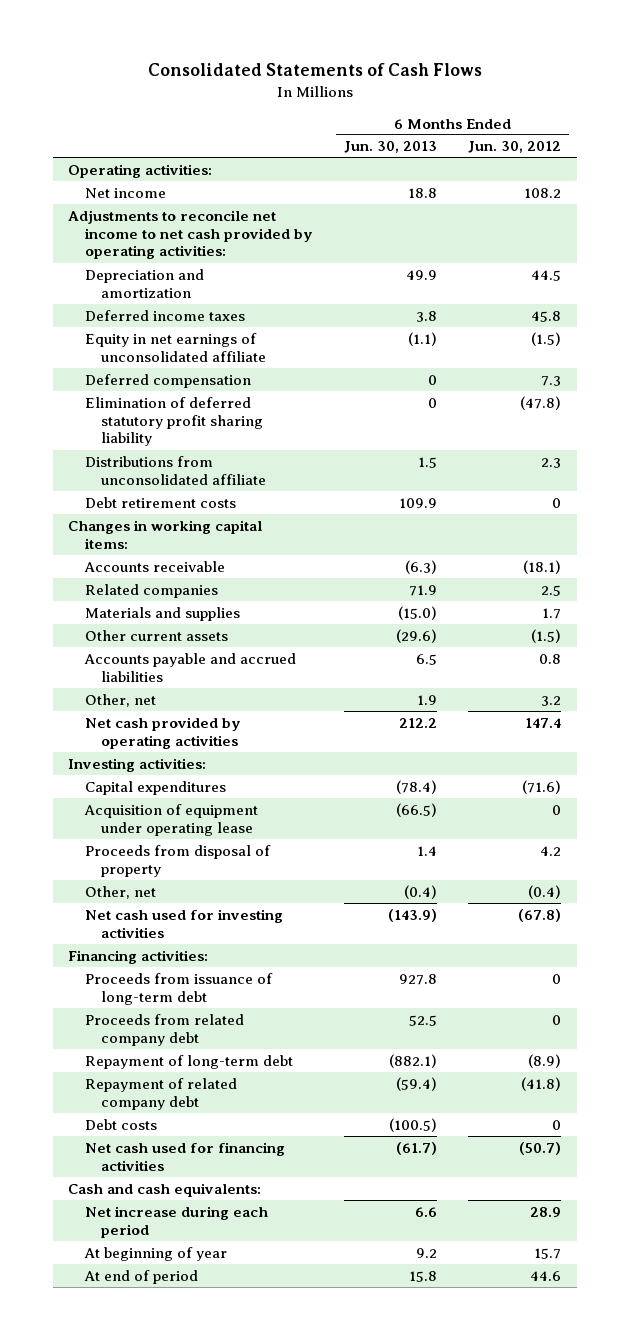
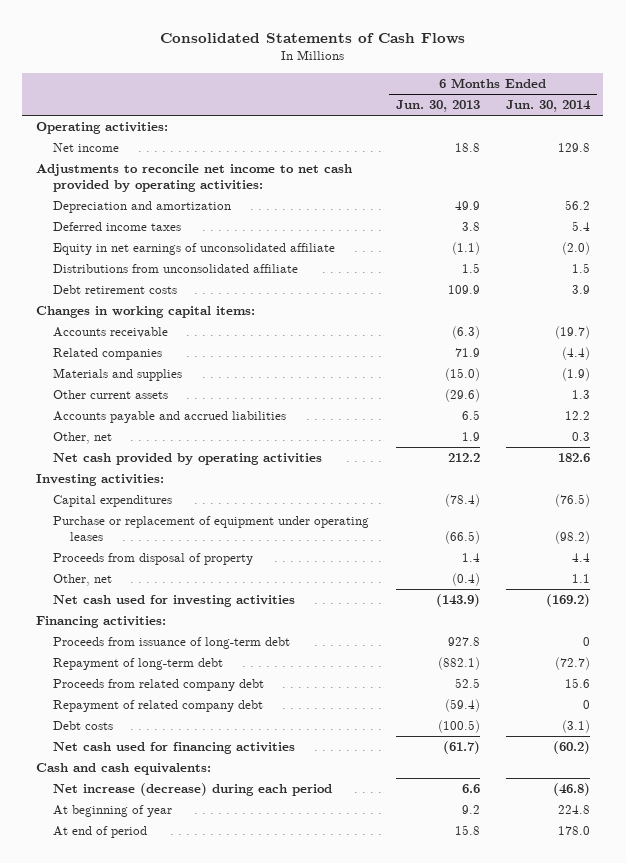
[468,141,562,154] Jun. 30, 2012 -> none
none -> [506,100,592,113] Jun. 30, 2014
[84,373,251,388] Deferred compensation -> none
[84,396,263,447] Elimination of deferred statutory profit sharing liability -> none
[83,803,258,836] Acquisition of equipment under operating lease -> [52,515,369,541] Purchase or replacement of equipment under operating leases
[84,1013,244,1046] Proceeds from related company debt -> [52,678,264,691] Proceeds from related company debt
[84,1205,268,1238] Net increase during each period -> [52,782,332,796] Net increase (decrease) during each period

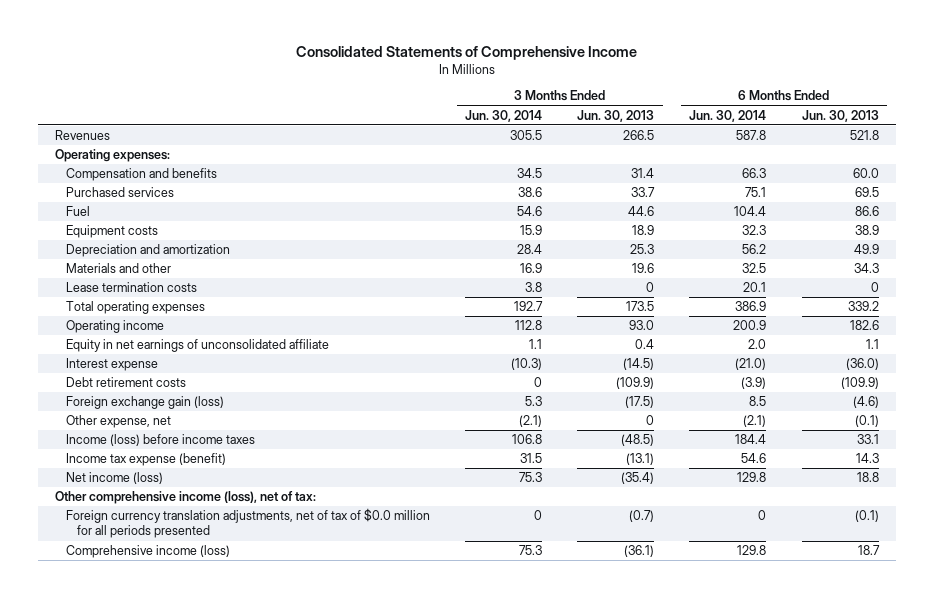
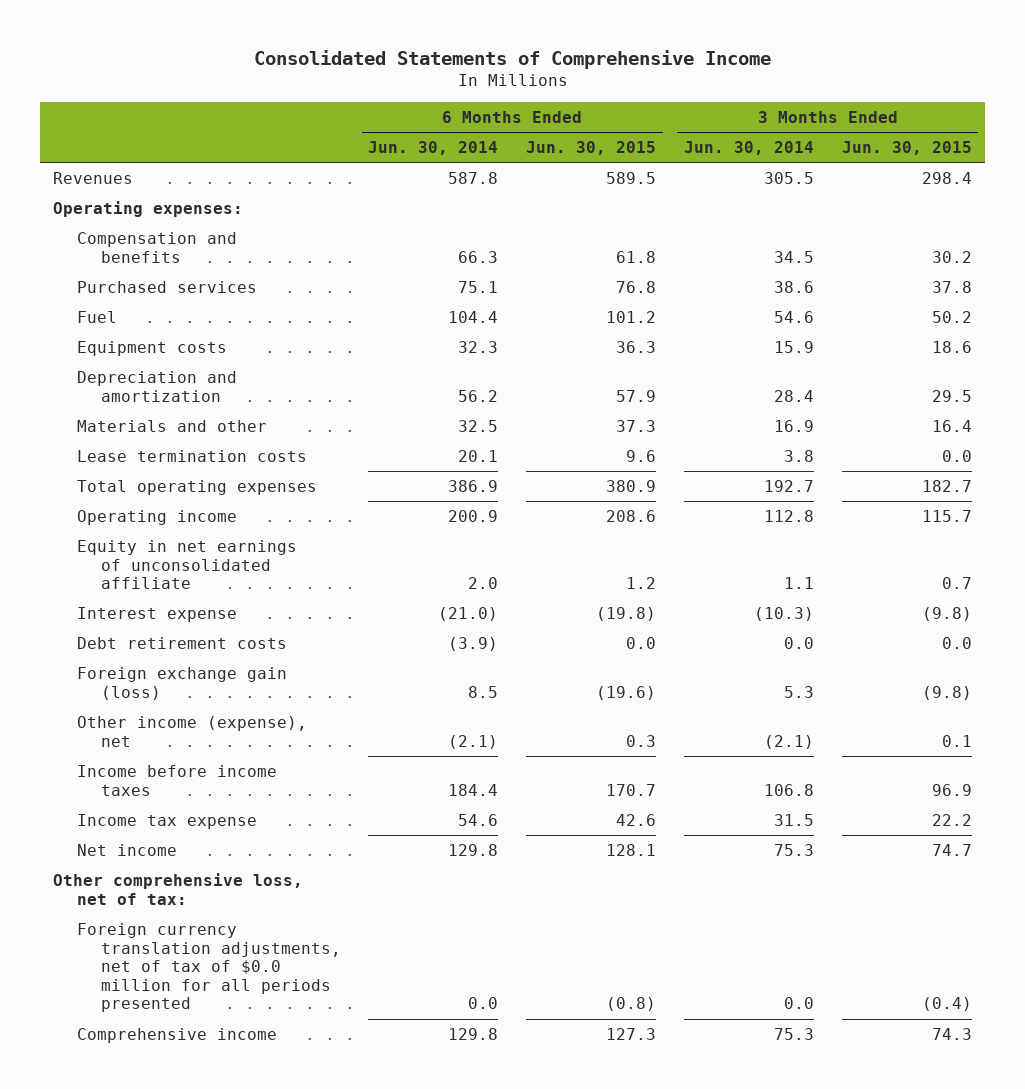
[577,109,655,122] Jun. 30, 2013 -> none
[801,109,879,122] Jun. 30, 2013 -> none
none -> [526,141,657,156] Jun. 30, 2015
none -> [841,141,972,156] Jun. 30, 2015
[534,377,543,388] 0 -> [783,636,814,649] 0.0
[66,415,172,429] Other expense, net -> [77,715,308,747] Other income (expense), net
[66,434,256,447] Income (loss) before income taxes -> [77,764,278,796] Income before income taxes
[66,453,227,467] Income tax expense (benefit) -> [77,813,258,829] Income tax expense
[66,472,164,485] Net income (loss) -> [77,843,178,856] Net income
[55,491,317,505] Other comprehensive income (loss), net of tax: -> [53,872,304,905] Other comprehensive loss, net of tax:
[534,510,543,521] 0 -> [783,997,814,1010] 0.0
[758,510,767,521] 0 -> [468,997,499,1010] 0.0
[66,545,231,559] Comprehensive income (loss) -> [77,1027,278,1043] Comprehensive income

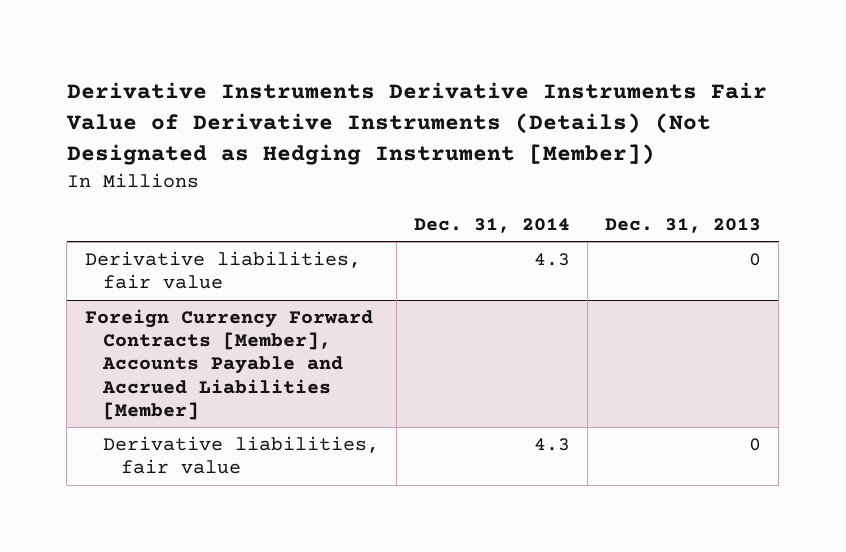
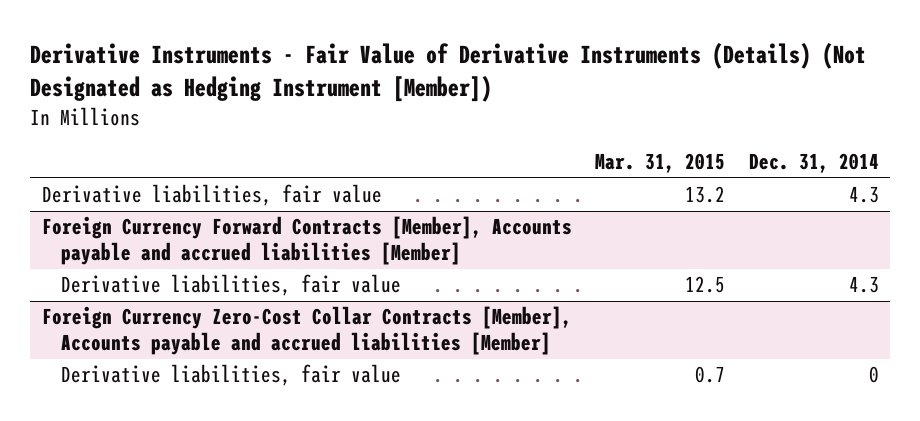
[65,81,767,165] Derivative Instruments Derivative Instruments Fair Value of Derivative Instruments (Details) (Not Designated as Hedging Instrument [Member]) -> [29,41,866,102] Derivative Instruments - Fair Value of Derivative Instruments (Details) (Not Designated as Hedging Instrument [Member])
[605,217,762,233] Dec. 31, 2013 -> none
none -> [595,153,726,174] Mar. 31, 2015
[84,309,373,420] Foreign Currency Forward Contracts [Member], Accounts Payable and Accrued Liabilities [Member] -> [41,216,572,266] Foreign Currency Forward Contracts [Member], Accounts payable and accrued liabilities [Member]
none -> [41,306,572,356] Foreign Currency Zero-Cost Collar Contracts [Member], Accounts payable and accrued liabilities [Member]
none -> [61,364,402,387] Derivative liabilities, fair value

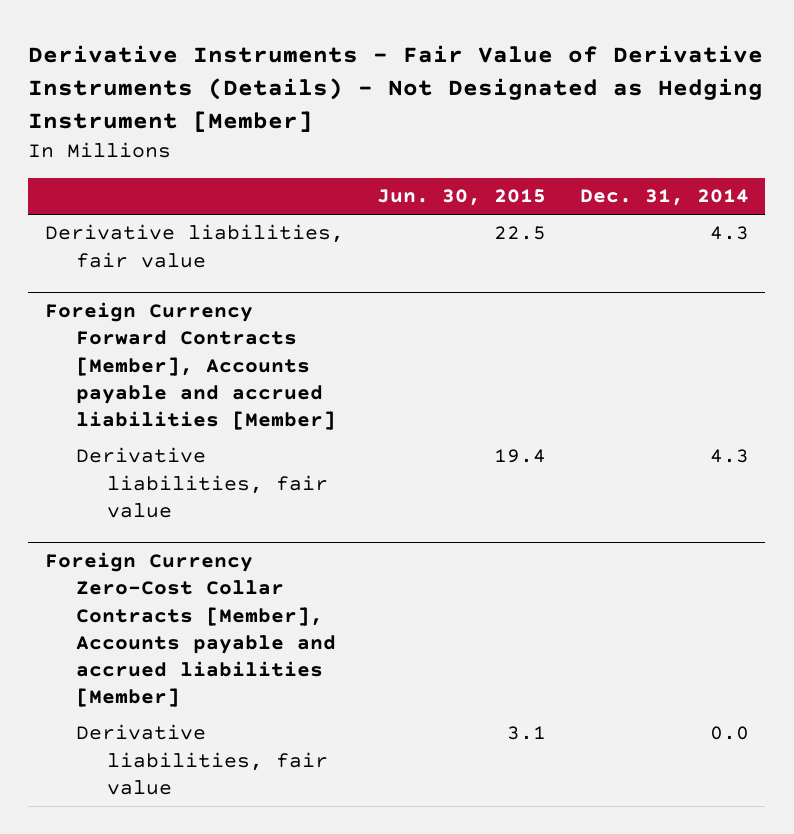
[29,41,866,102] Derivative Instruments - Fair Value of Derivative Instruments (Details) (Not Designated as Hedging Instrument [Member]) -> [28,44,764,132] Derivative Instruments - Fair Value of Derivative Instruments (Details) - Not Designated as Hedging Instrument [Member]
[595,153,726,174] Mar. 31, 2015 -> none
none -> [377,189,547,207] Jun. 30, 2015
[868,366,879,384] 0 -> [709,726,749,741] 0.0

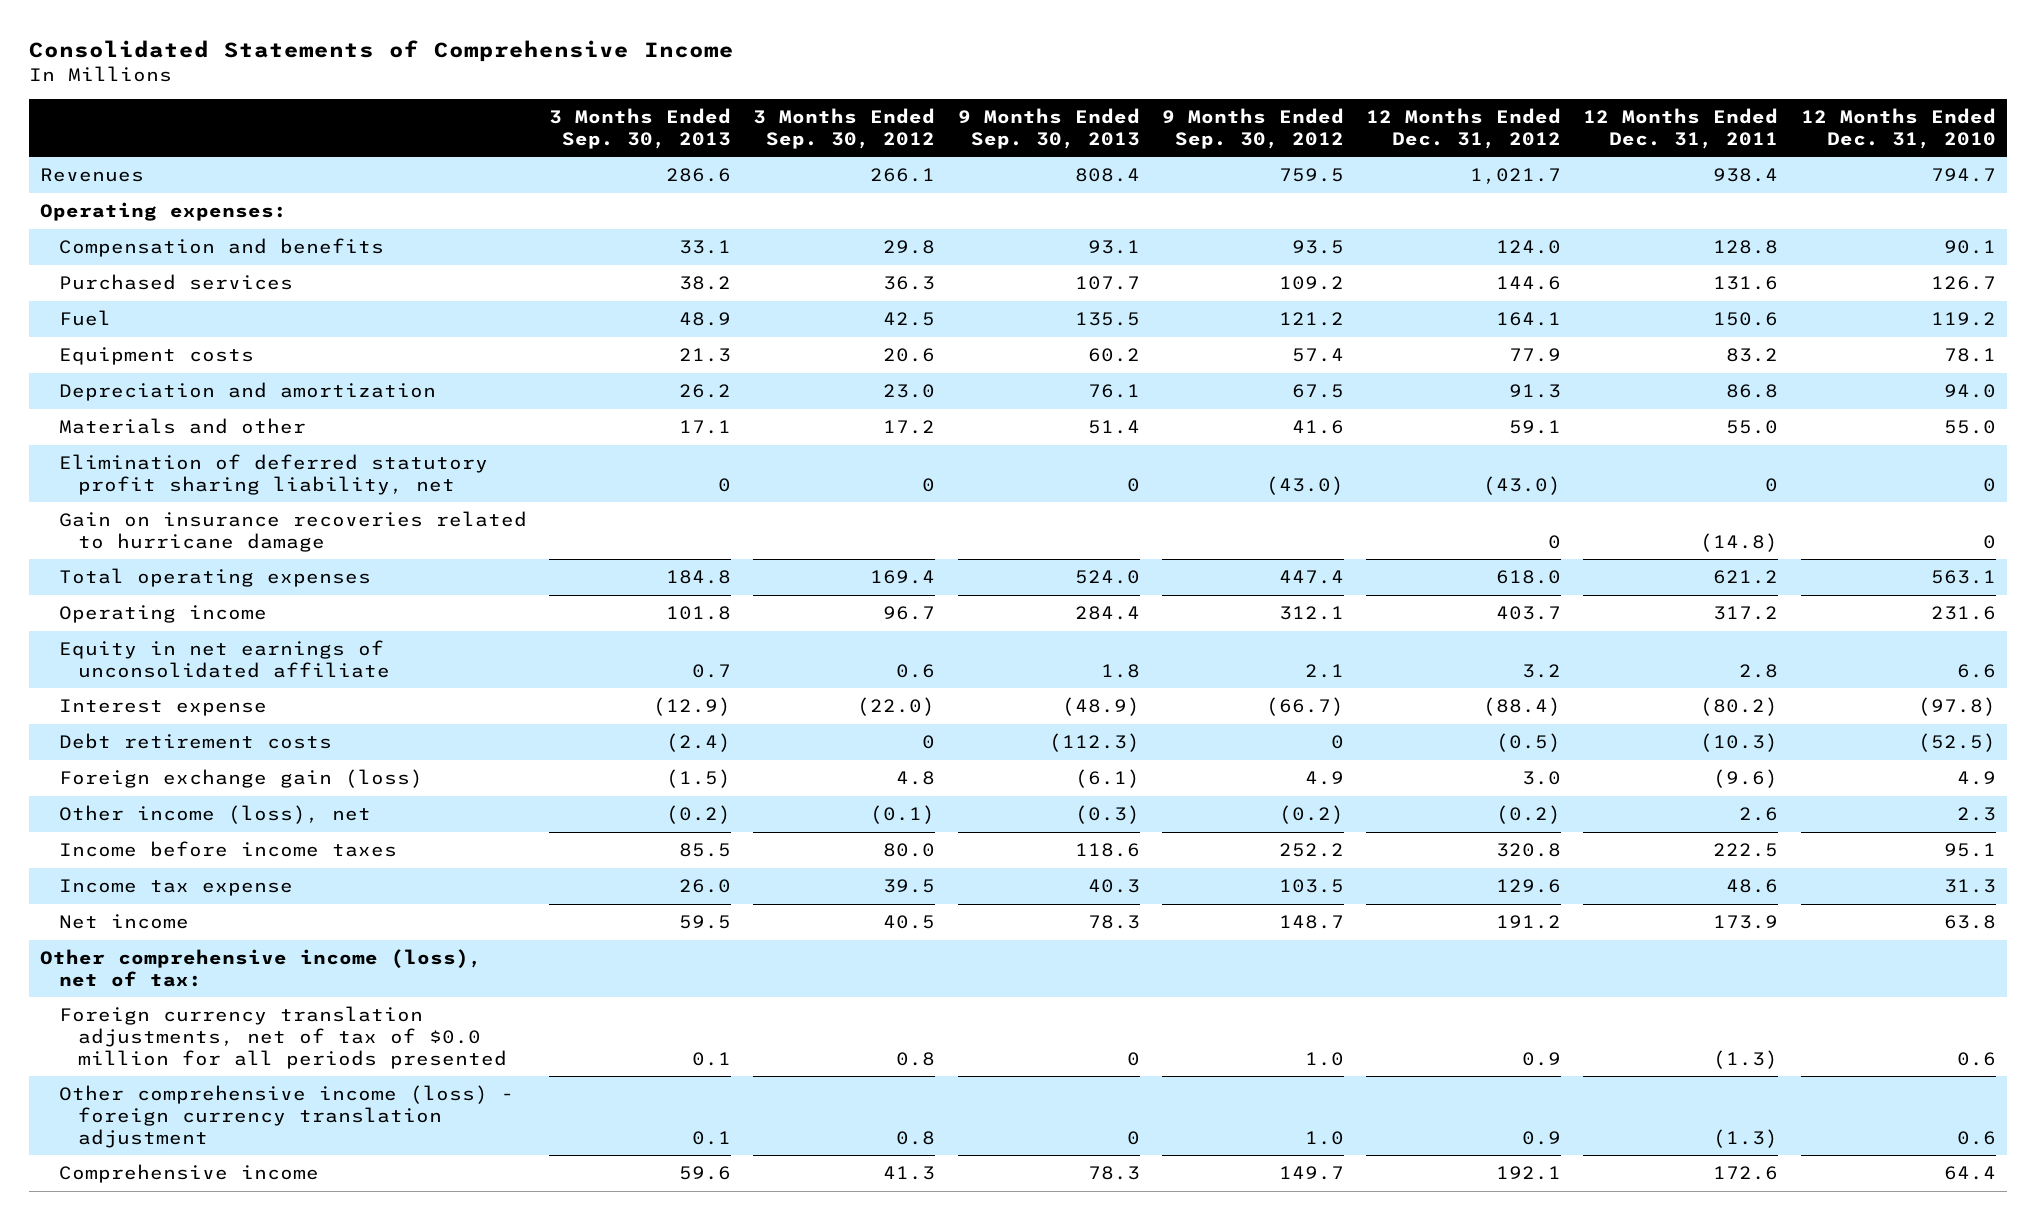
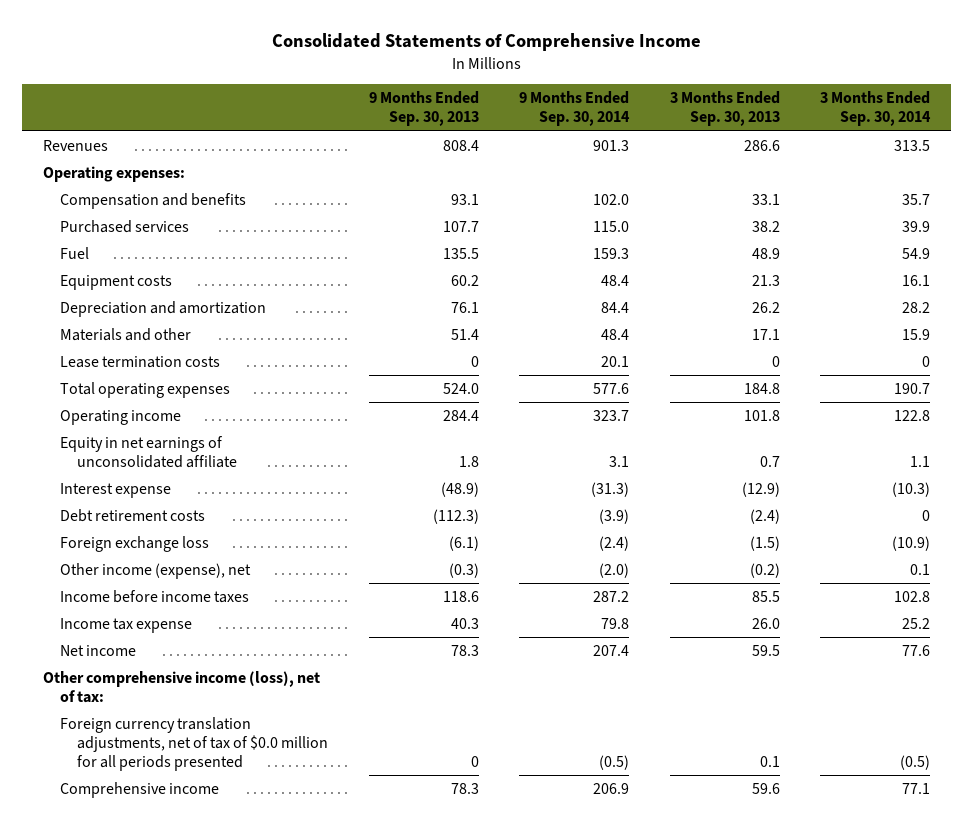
[753,107,936,149] 3 Months Ended Sep. 30, 2012 -> none
[1161,107,1344,149] 9 Months Ended Sep. 30, 2012 -> none
[1366,107,1562,149] 12 Months Ended Dec. 31, 2012 -> none
[1583,107,1779,149] 12 Months Ended Dec. 31, 2011 -> none
[1800,107,1996,149] 12 Months Ended Dec. 31, 2010 -> none
none -> [519,91,631,127] 9 Months Ended Sep. 30, 2014
none -> [820,91,932,127] 3 Months Ended Sep. 30, 2014
[58,454,488,495] Elimination of deferred statutory profit sharing liability, net -> none
[58,511,527,552] Gain on insurance recoveries related to hurricane damage -> none
none -> [59,355,220,368] Lease termination costs
[58,769,423,789] Foreign exchange gain (loss) -> [59,535,209,552] Foreign exchange loss
[58,805,371,825] Other income (loss), net -> [59,562,251,579] Other income (expense), net
[58,1085,514,1148] Other comprehensive income (loss) - foreign currency translation adjustment -> none

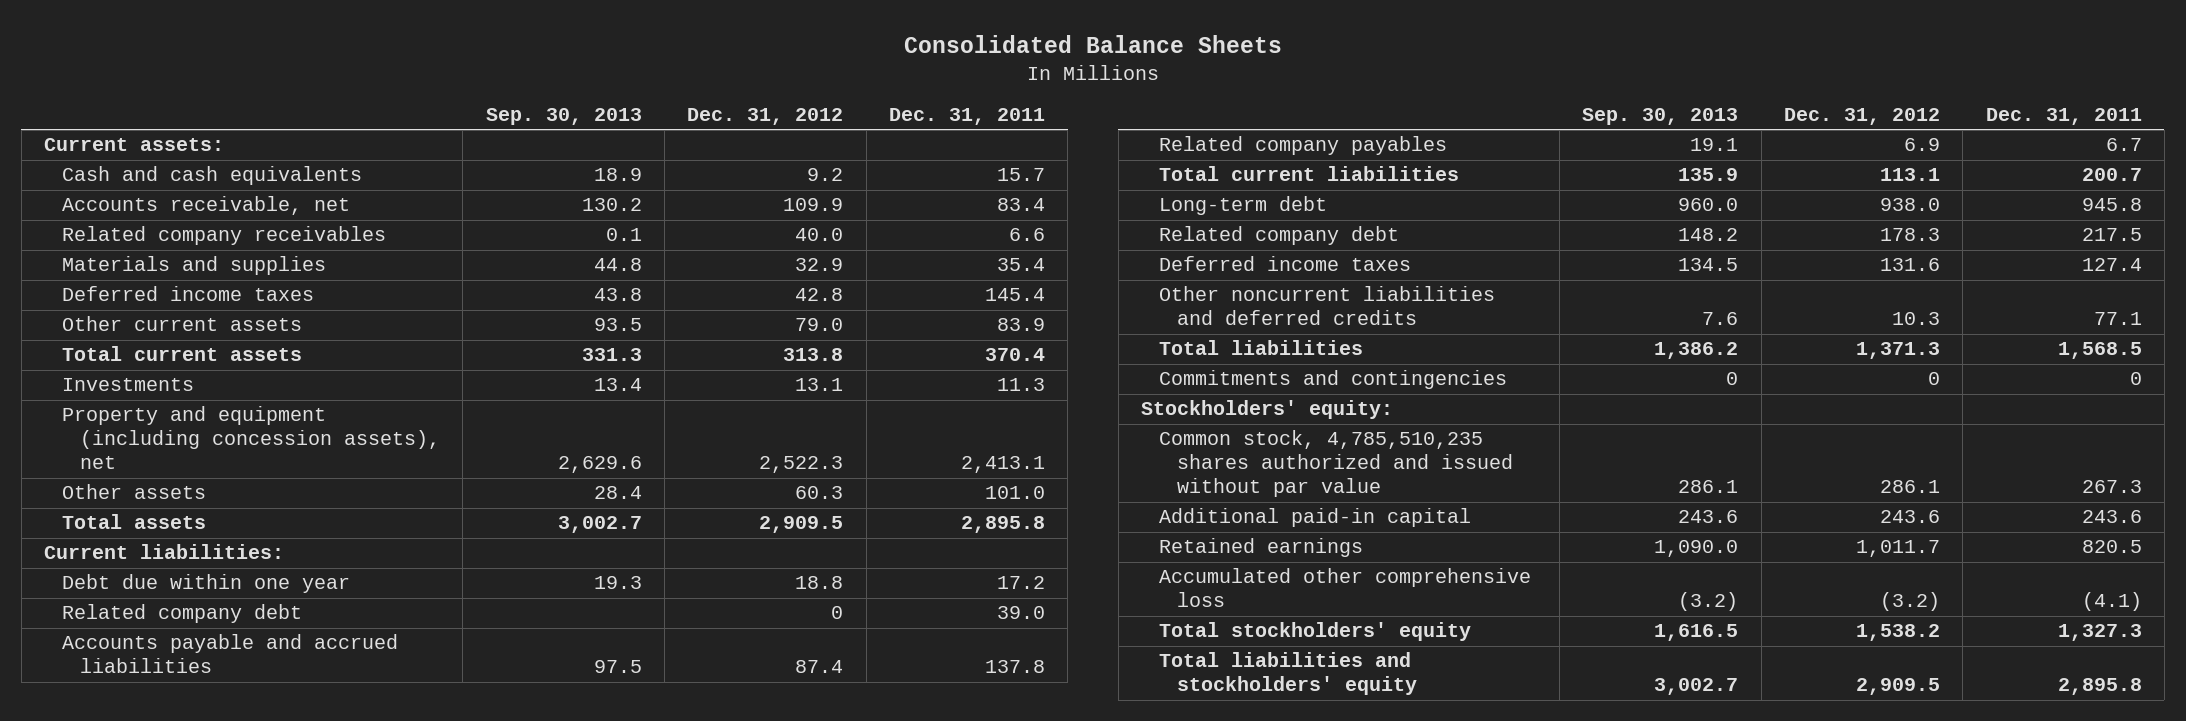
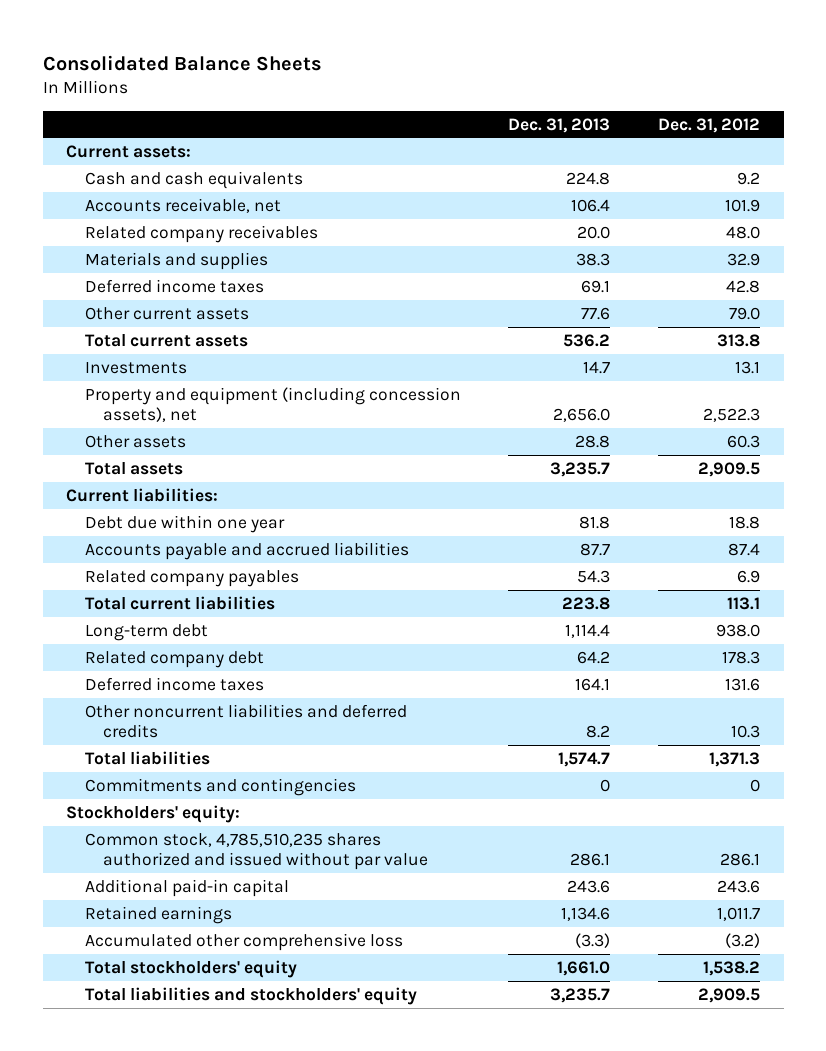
[485,108,642,126] Sep. 30, 2013 -> none
[888,108,1045,126] Dec. 31, 2011 -> none
none -> [508,117,611,133] Dec. 31, 2013
[783,198,844,212] 109.9 -> [725,198,761,212] 101.9
[795,228,844,242] 40.0 -> [726,225,761,239] 48.0
[62,604,303,624] Related company debt -> none

